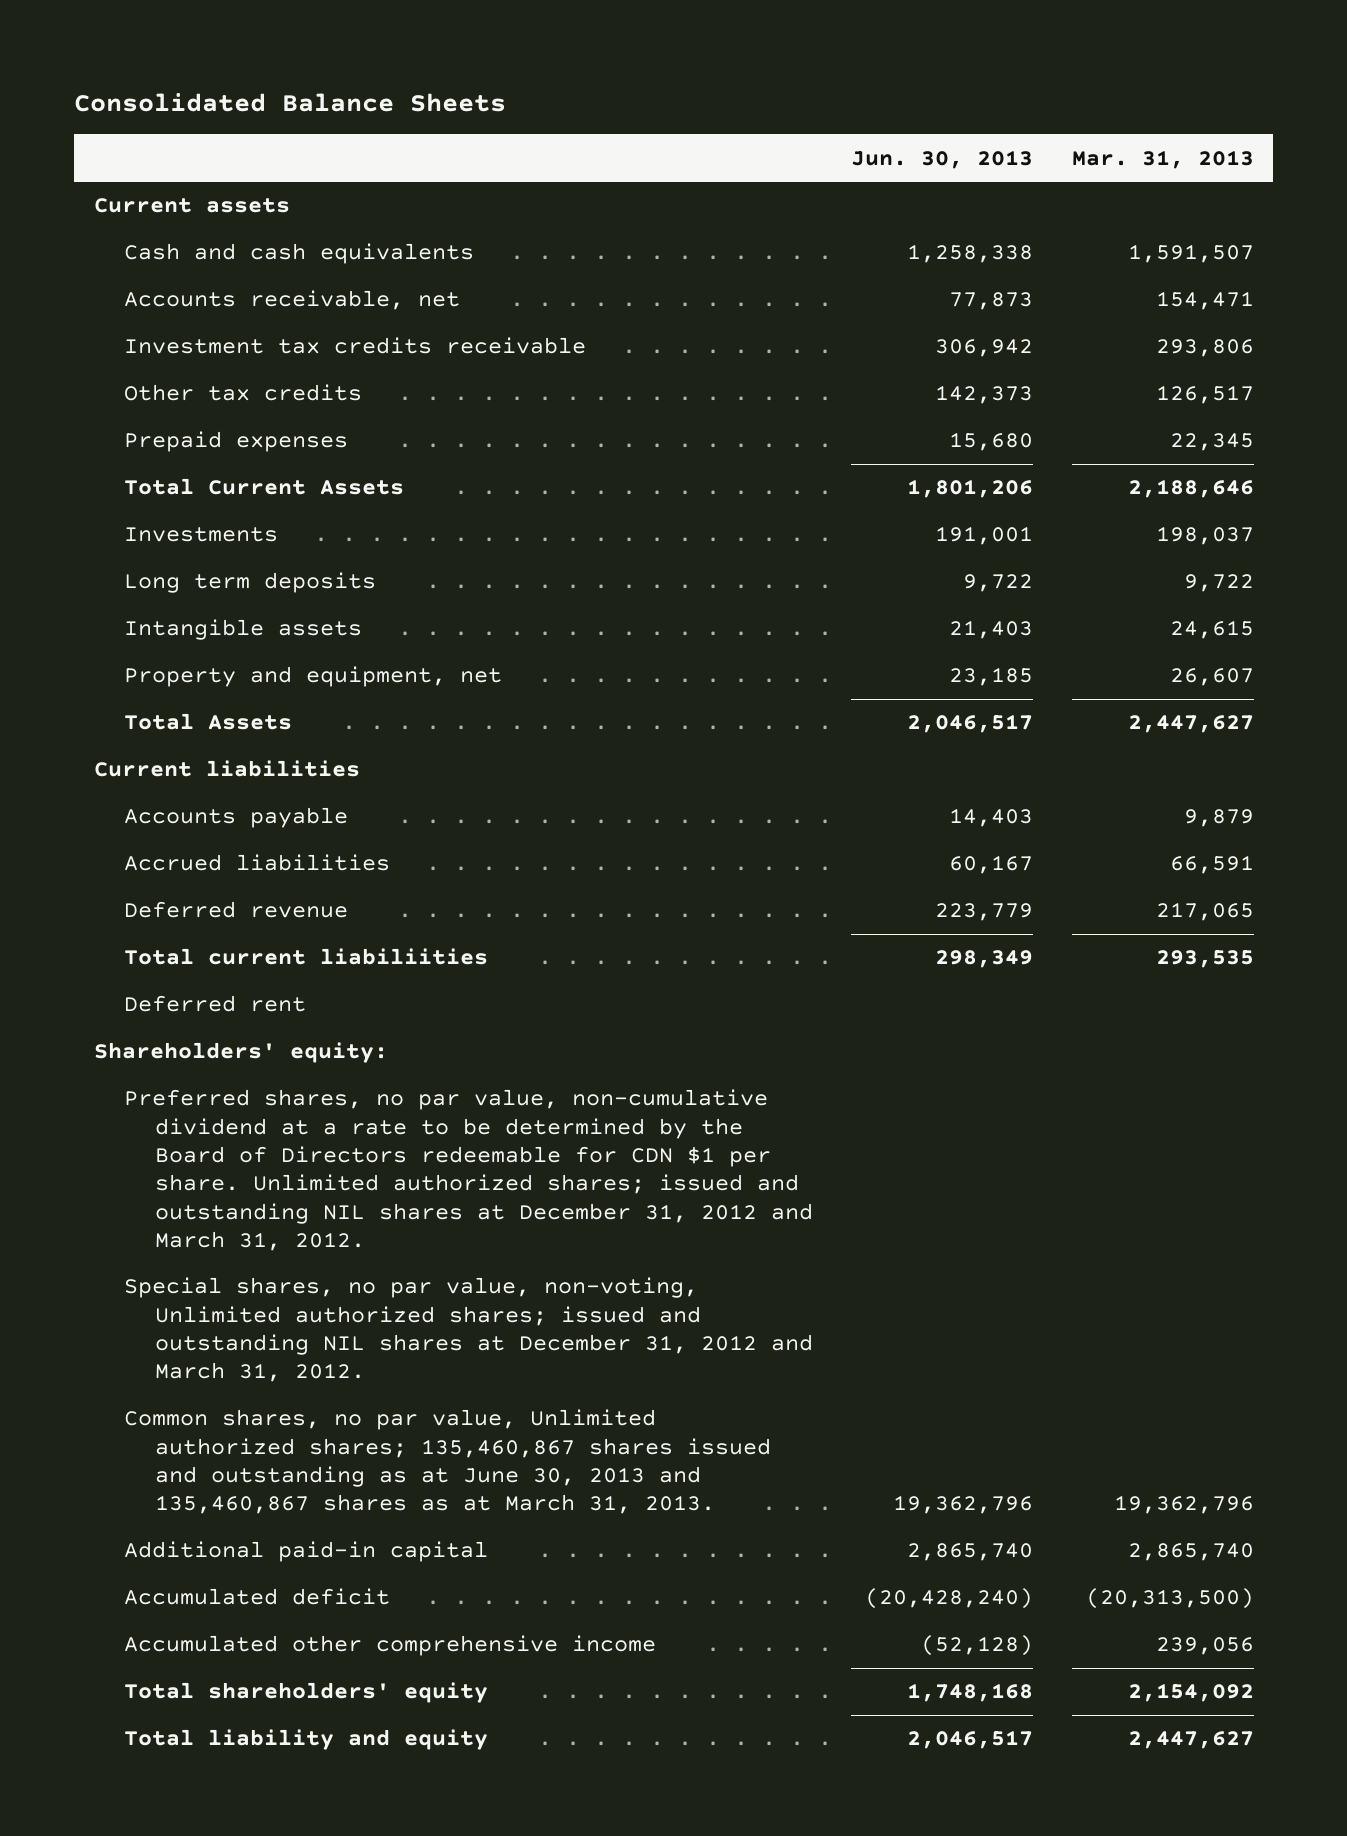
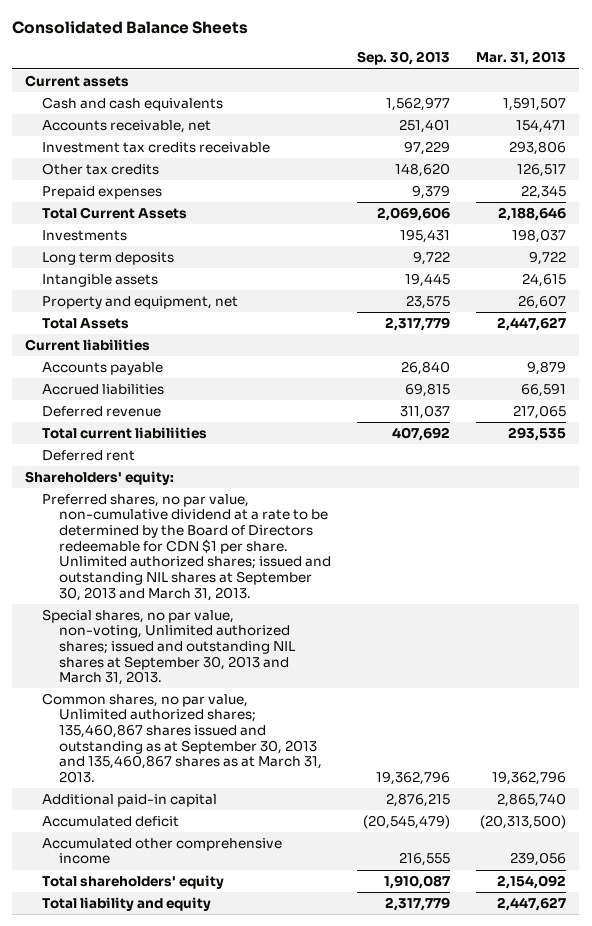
[851,149,1034,169] Jun. 30, 2013 -> none
none -> [357,51,451,66] Sep. 30, 2013
[124,1089,813,1252] Preferred shares, no par value, non-cumulative dividend at a rate to be determined by the Board of Directors redeemable for CDN $1 per share. Unlimited authorized shares; issued and outstanding NIL shares at December 31, 2012 and March 31, 2012. -> [42,493,332,601] Preferred shares, no par value, non-cumulative dividend at a rate to be determined by the Board of Directors redeemable for CDN $1 per share. Unlimited authorized shares; issued and outstanding NIL shares at September 30, 2013 and March 31, 2013.
[124,1277,813,1383] Special shares, no par value, non-voting, Unlimited authorized shares; issued and outstanding NIL shares at December 31, 2012 and March 31, 2012. -> [42,608,296,686] Special shares, no par value, non-voting, Unlimited authorized shares; issued and outstanding NIL shares at September 30, 2013 and March 31, 2013.
[124,1409,771,1515] Common shares, no par value, Unlimited authorized shares; 135,460,867 shares issued and outstanding as at June 30, 2013 and 135,460,867 shares as at March 31, 2013. -> [42,692,323,784] Common shares, no par value, Unlimited authorized shares; 135,460,867 shares issued and outstanding as at September 30, 2013 and 135,460,867 shares as at March 31, 2013.

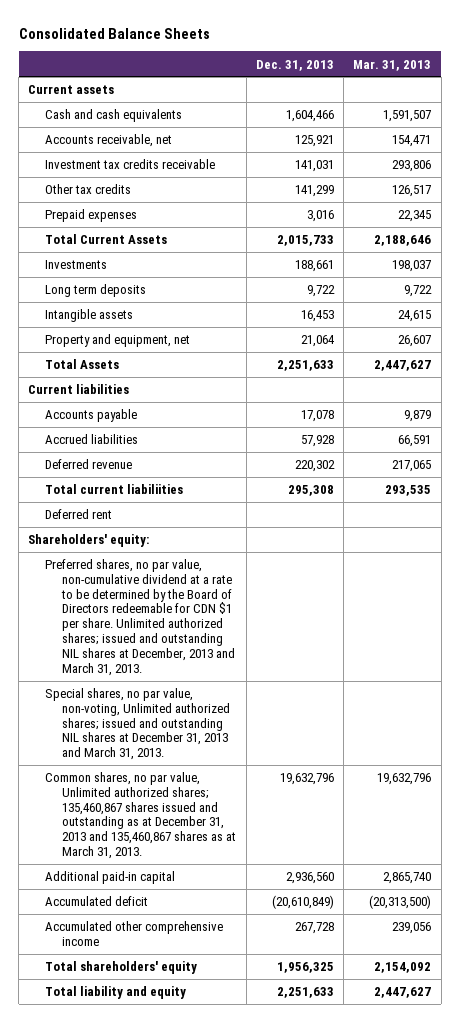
[357,51,451,66] Sep. 30, 2013 -> none
none -> [255,59,334,71] Dec. 31, 2013
[42,493,332,601] Preferred shares, no par value, non-cumulative dividend at a rate to be determined by the Board of Directors redeemable for CDN $1 per share. Unlimited authorized shares; issued and outstanding NIL shares at September 30, 2013 and March 31, 2013. -> [45,559,236,676] Preferred shares, no par value, non-cumulative dividend at a rate to be determined by the Board of Directors redeemable for CDN $1 per share. Unlimited authorized shares; issued and outstanding NIL shares at December, 2013 and March 31, 2013.
[42,608,296,686] Special shares, no par value, non-voting, Unlimited authorized shares; issued and outstanding NIL shares at September 30, 2013 and March 31, 2013. -> [45,688,231,761] Special shares, no par value, non-voting, Unlimited authorized shares; issued and outstanding NIL shares at December 31, 2013 and March 31, 2013.
[42,692,323,784] Common shares, no par value, Unlimited authorized shares; 135,460,867 shares issued and outstanding as at September 30, 2013 and 135,460,867 shares as at March 31, 2013. -> [45,772,237,860] Common shares, no par value, Unlimited authorized shares; 135,460,867 shares issued and outstanding as at December 31, 2013 and 135,460,867 shares as at March 31, 2013.
[492,771,567,786] 19,362,796 -> [377,773,432,786] 19,632,796

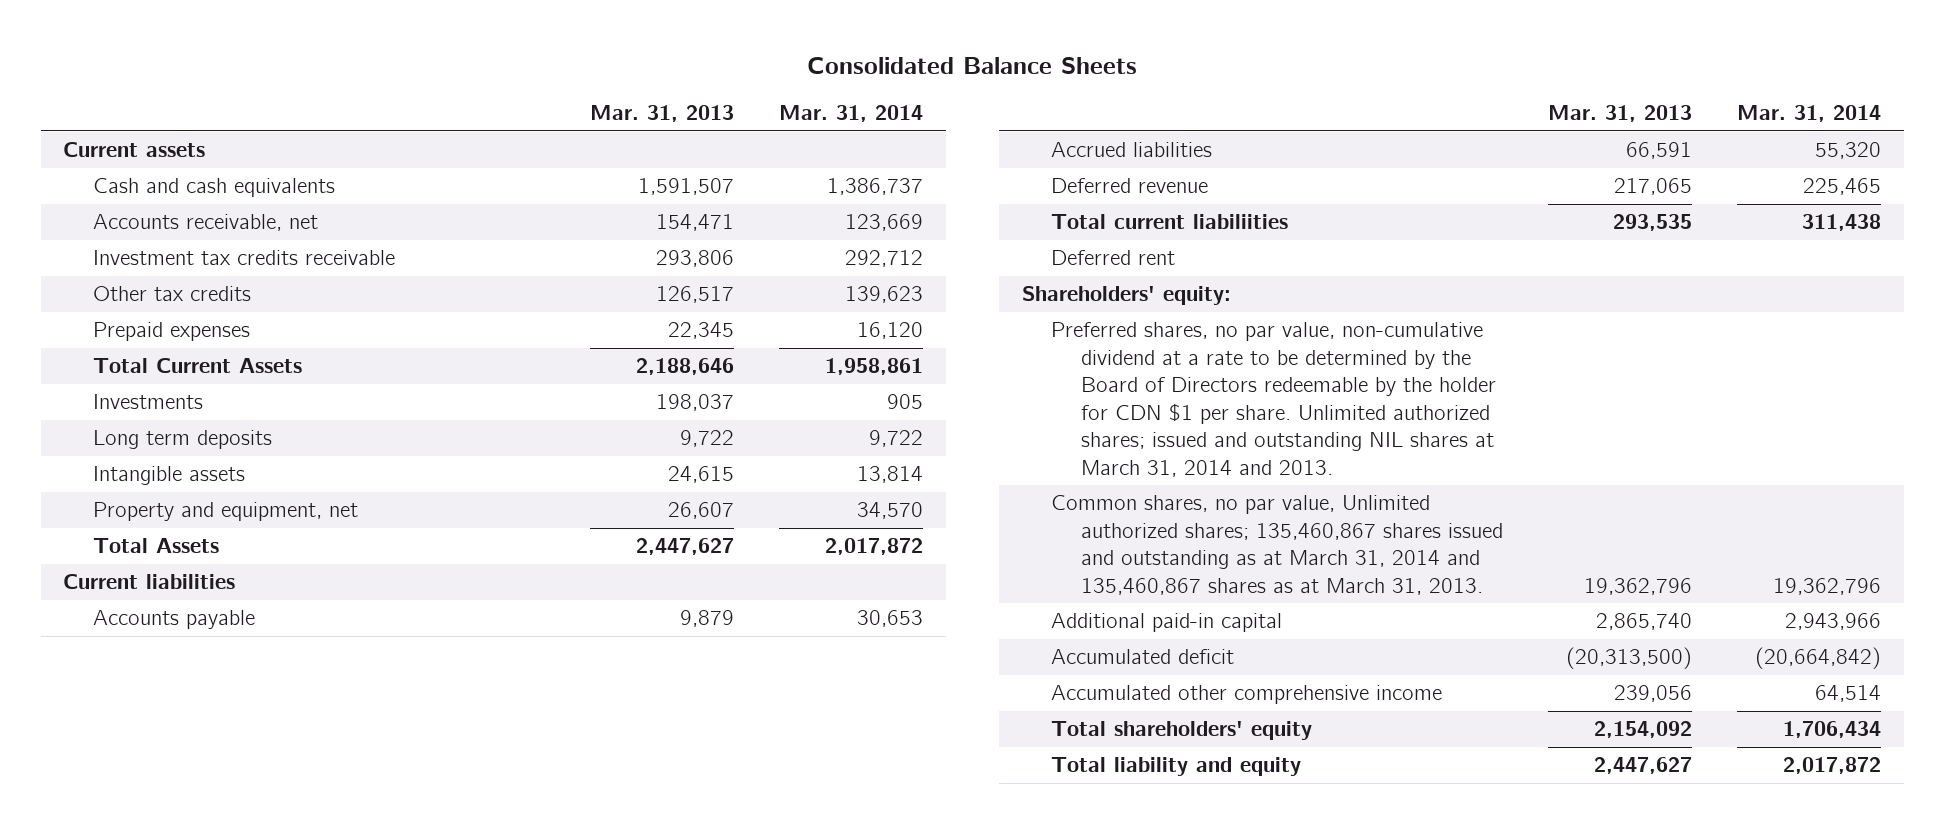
[255,59,334,71] Dec. 31, 2013 -> none
none -> [779,105,924,123] Mar. 31, 2014
[45,688,231,761] Special shares, no par value, non-voting, Unlimited authorized shares; issued and outstanding NIL shares at December 31, 2013 and March 31, 2013. -> none
[45,559,236,676] Preferred shares, no par value, non-cumulative dividend at a rate to be determined by the Board of Directors redeemable for CDN $1 per share. Unlimited authorized shares; issued and outstanding NIL shares at December, 2013 and March 31, 2013. -> [1051,322,1496,477] Preferred shares, no par value, non-cumulative dividend at a rate to be determined by the Board of Directors redeemable by the holder for CDN $1 per share. Unlimited authorized shares; issued and outstanding NIL shares at March 31, 2014 and 2013.
[45,772,237,860] Common shares, no par value, Unlimited authorized shares; 135,460,867 shares issued and outstanding as at December 31, 2013 and 135,460,867 shares as at March 31, 2013. -> [1051,495,1503,595] Common shares, no par value, Unlimited authorized shares; 135,460,867 shares issued and outstanding as at March 31, 2014 and 135,460,867 shares as at March 31, 2013.
[377,773,432,786] 19,632,796 -> [1583,577,1692,595] 19,362,796

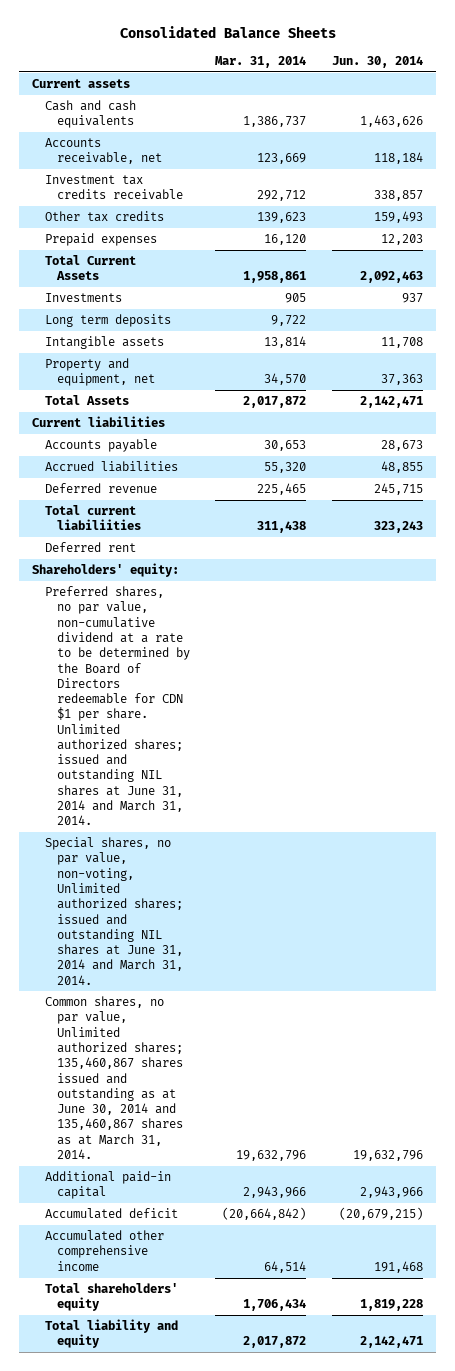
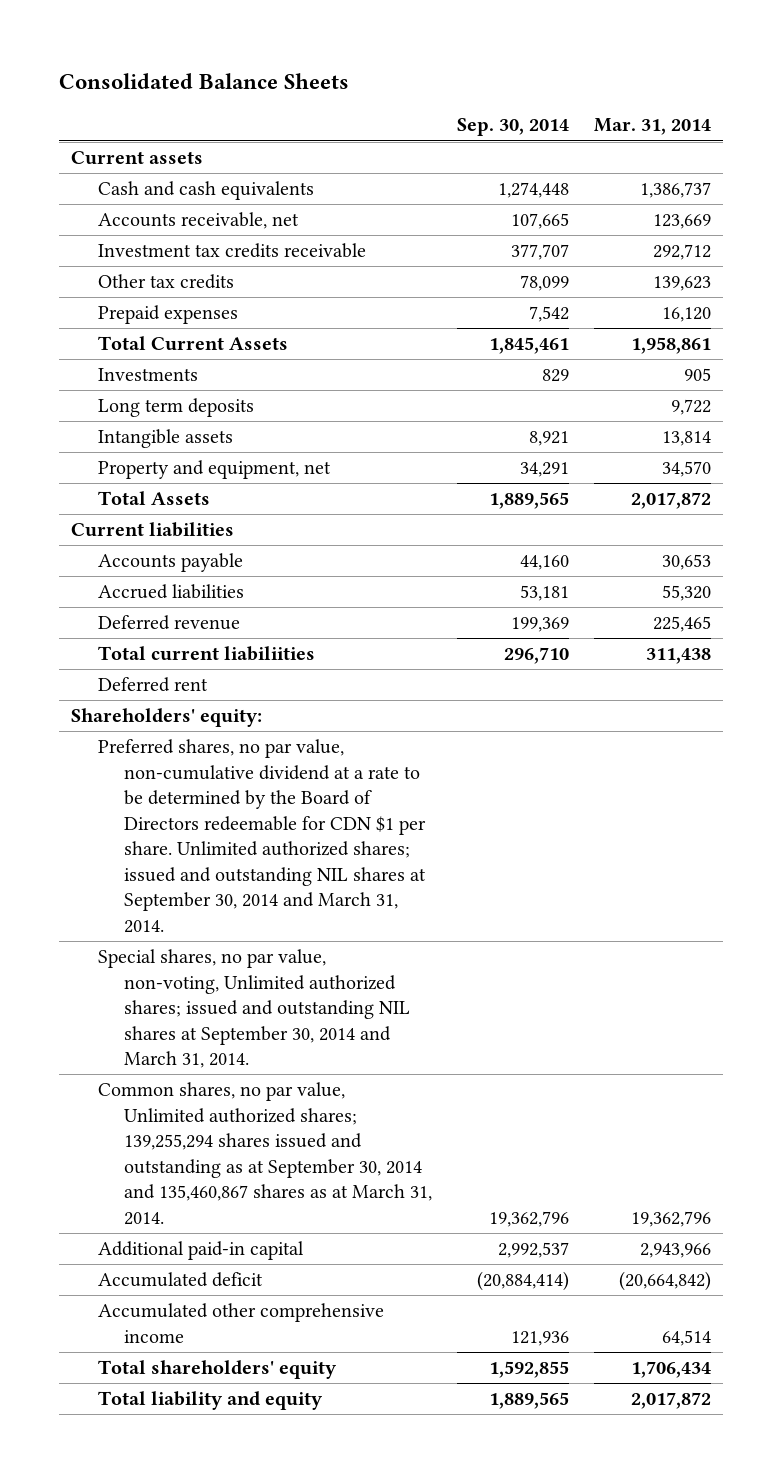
[332,55,424,68] Jun. 30, 2014 -> none
none -> [457,118,570,137] Sep. 30, 2014
[44,586,190,826] Preferred shares, no par value, non-cumulative dividend at a rate to be determined by the Board of Directors redeemable for CDN $1 per share. Unlimited authorized shares; issued and outstanding NIL shares at June 31, 2014 and March 31, 2014. -> [97,739,427,933] Preferred shares, no par value, non-cumulative dividend at a rate to be determined by the Board of Directors redeemable for CDN $1 per share. Unlimited authorized shares; issued and outstanding NIL shares at September 30, 2014 and March 31, 2014.
[44,837,183,985] Special shares, no par value, non-voting, Unlimited authorized shares; issued and outstanding NIL shares at June 31, 2014 and March 31, 2014. -> [97,949,411,1069] Special shares, no par value, non-voting, Unlimited authorized shares; issued and outstanding NIL shares at September 30, 2014 and March 31, 2014.
[44,996,183,1159] Common shares, no par value, Unlimited authorized shares; 135,460,867 shares issued and outstanding as at June 30, 2014 and 135,460,867 shares as at March 31, 2014. -> [97,1082,433,1225] Common shares, no par value, Unlimited authorized shares; 139,255,294 shares issued and outstanding as at September 30, 2014 and 135,460,867 shares as at March 31, 2014.
[236,1149,307,1161] 19,632,796 -> [630,1210,711,1227] 19,362,796

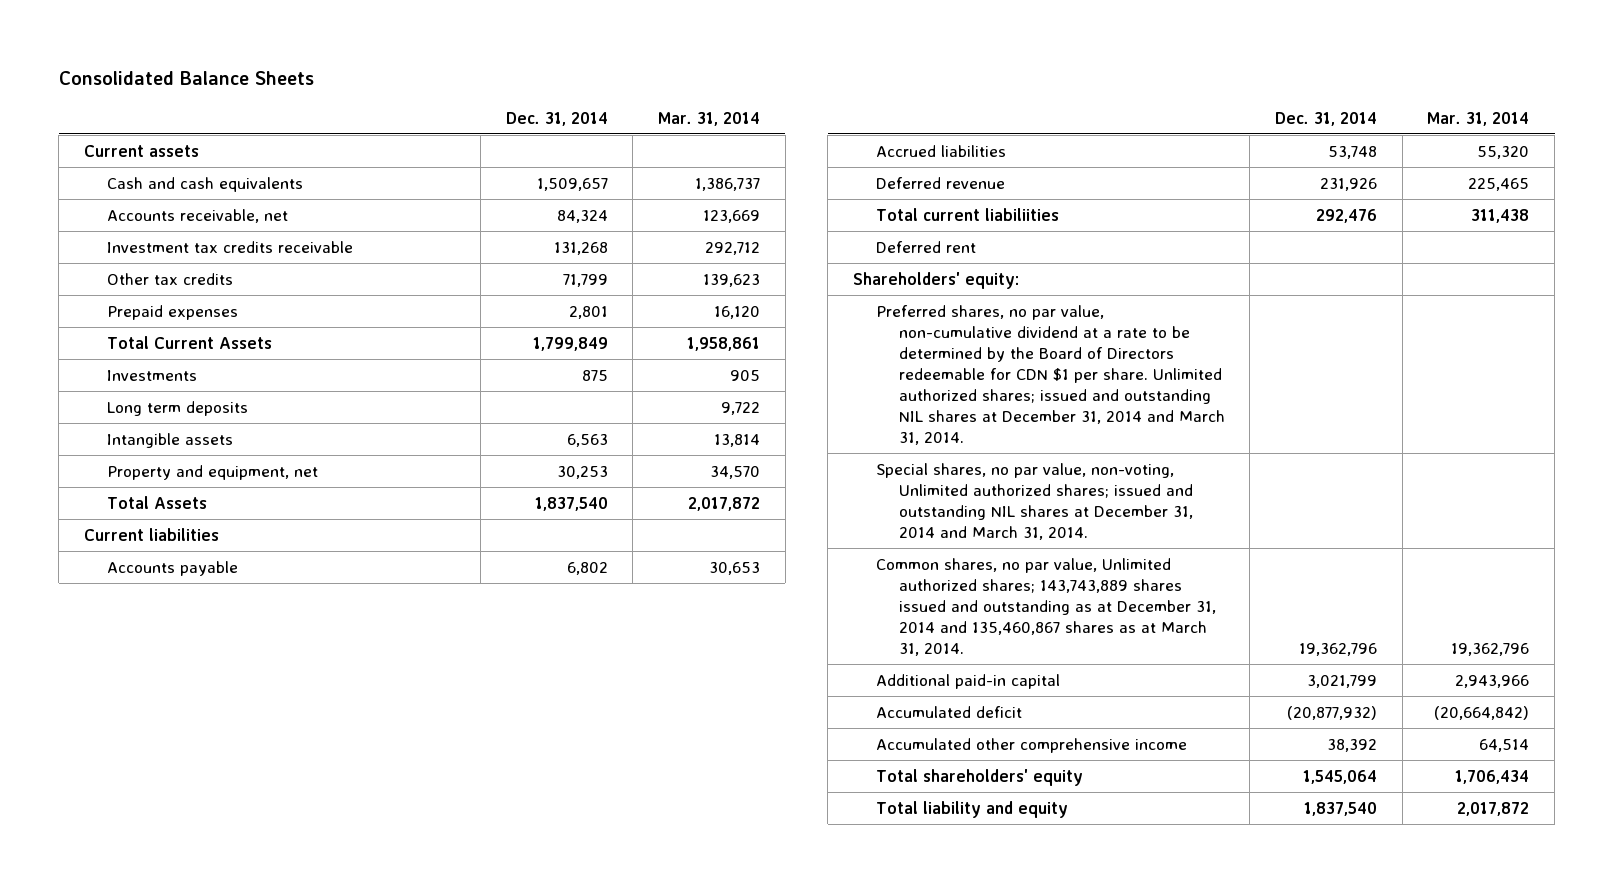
[457,118,570,137] Sep. 30, 2014 -> none
none -> [505,111,608,126] Dec. 31, 2014
[97,739,427,933] Preferred shares, no par value, non-cumulative dividend at a rate to be determined by the Board of Directors redeemable for CDN $1 per share. Unlimited authorized shares; issued and outstanding NIL shares at September 30, 2014 and March 31, 2014. -> [875,304,1225,445] Preferred shares, no par value, non-cumulative dividend at a rate to be determined by the Board of Directors redeemable for CDN $1 per share. Unlimited authorized shares; issued and outstanding NIL shares at December 31, 2014 and March 31, 2014.
[97,949,411,1069] Special shares, no par value, non-voting, Unlimited authorized shares; issued and outstanding NIL shares at September 30, 2014 and March 31, 2014. -> [875,462,1193,540] Special shares, no par value, non-voting, Unlimited authorized shares; issued and outstanding NIL shares at December 31, 2014 and March 31, 2014.
[97,1082,433,1225] Common shares, no par value, Unlimited authorized shares; 139,255,294 shares issued and outstanding as at September 30, 2014 and 135,460,867 shares as at March 31, 2014. -> [875,557,1216,656] Common shares, no par value, Unlimited authorized shares; 143,743,889 shares issued and outstanding as at December 31, 2014 and 135,460,867 shares as at March 31, 2014.

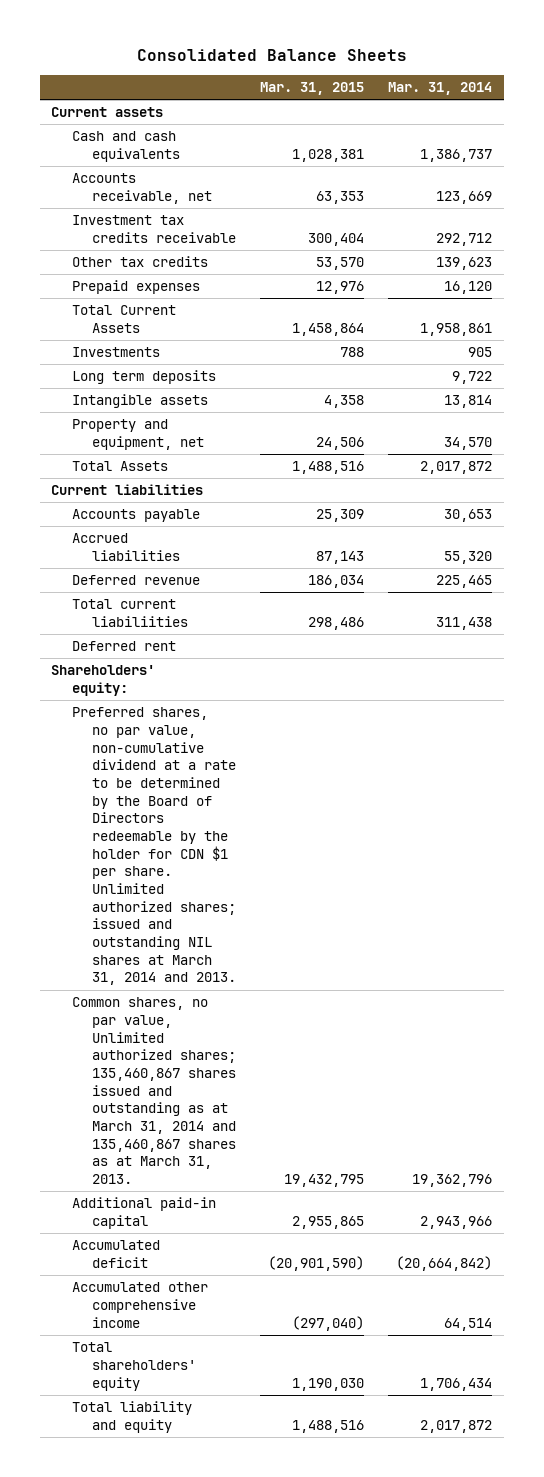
[505,111,608,126] Dec. 31, 2014 -> none
none -> [260,81,365,95] Mar. 31, 2015
[875,462,1193,540] Special shares, no par value, non-voting, Unlimited authorized shares; issued and outstanding NIL shares at December 31, 2014 and March 31, 2014. -> none
[875,304,1225,445] Preferred shares, no par value, non-cumulative dividend at a rate to be determined by the Board of Directors redeemable for CDN $1 per share. Unlimited authorized shares; issued and outstanding NIL shares at December 31, 2014 and March 31, 2014. -> [71,707,237,986] Preferred shares, no par value, non-cumulative dividend at a rate to be determined by the Board of Directors redeemable by the holder for CDN $1 per share. Unlimited authorized shares; issued and outstanding NIL shares at March 31, 2014 and 2013.
[875,557,1216,656] Common shares, no par value, Unlimited authorized shares; 143,743,889 shares issued and outstanding as at December 31, 2014 and 135,460,867 shares as at March 31, 2014. -> [71,997,237,1185] Common shares, no par value, Unlimited authorized shares; 135,460,867 shares issued and outstanding as at March 31, 2014 and 135,460,867 shares as at March 31, 2013.

